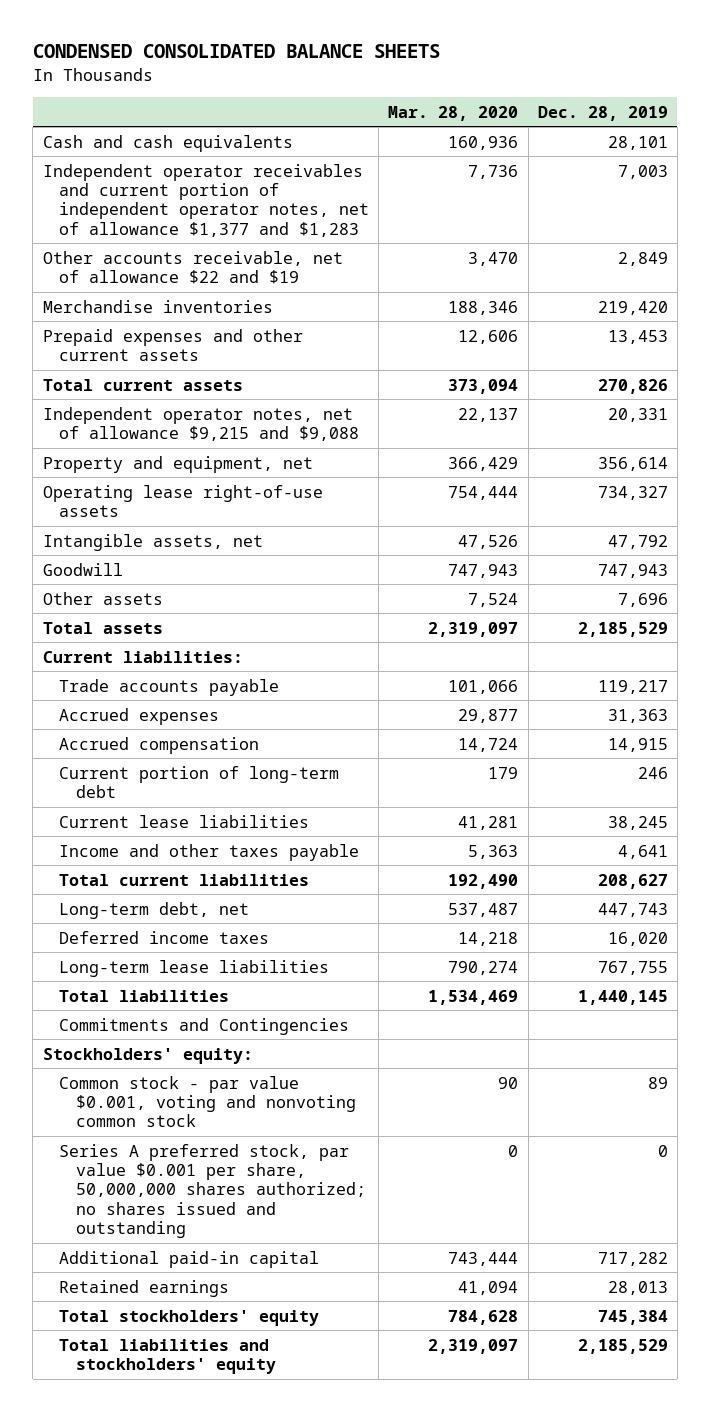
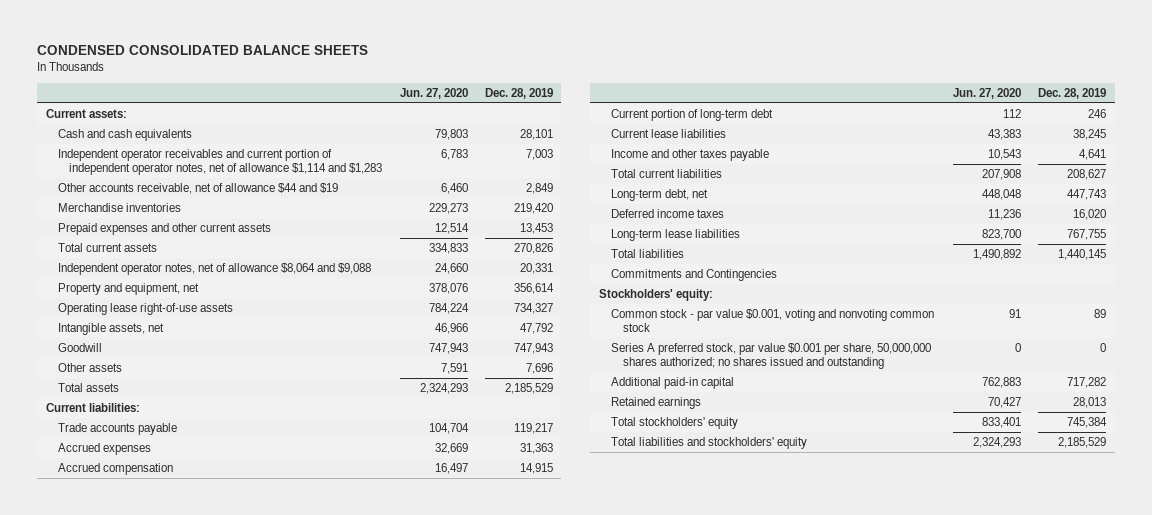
[388,105,519,121] Mar. 28, 2020 -> none
none -> [399,87,468,99] Jun. 27, 2020
none -> [45,109,127,119] Current assets:
[42,163,370,237] Independent operator receivables and current portion of independent operator notes, net of allowance $1,377 and $1,283 -> [57,149,383,175] Independent operator receivables and current portion of independent operator notes, net of allowance $1,114 and $1,283
[42,250,343,284] Other accounts receivable, net of allowance $22 and $19 -> [57,183,338,195] Other accounts receivable, net of allowance $44 and $19
[42,406,360,441] Independent operator notes, net of allowance $9,215 and $9,088 -> [57,263,371,276] Independent operator notes, net of allowance $8,064 and $9,088

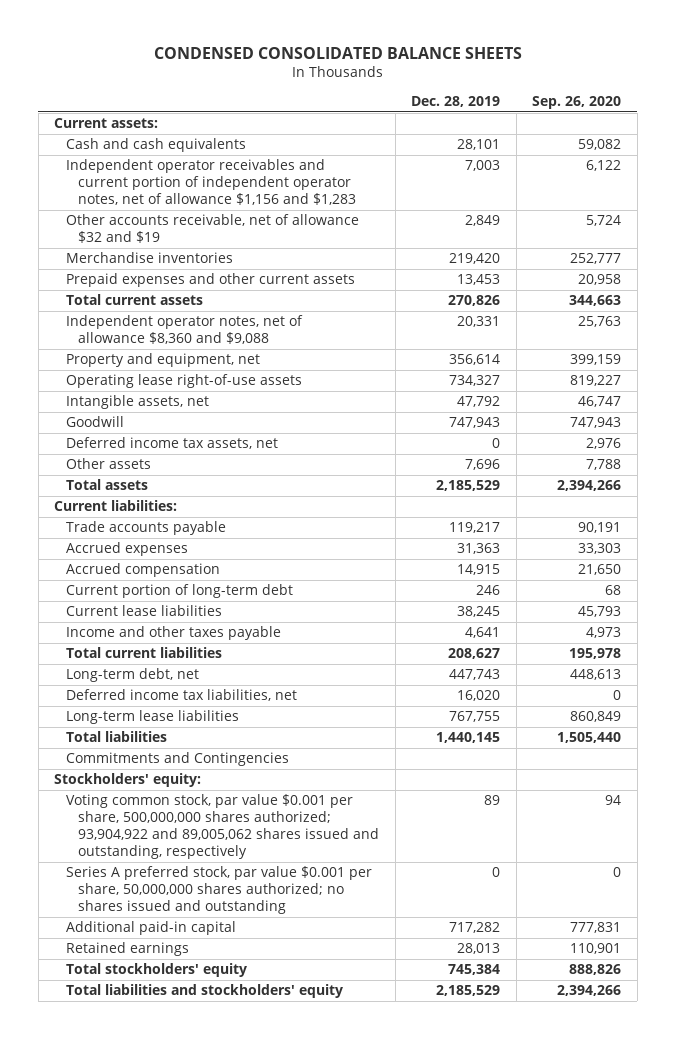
[399,87,468,99] Jun. 27, 2020 -> none
none -> [532,95,622,109] Sep. 26, 2020
[57,149,383,175] Independent operator receivables and current portion of independent operator notes, net of allowance $1,114 and $1,283 -> [66,159,357,206] Independent operator receivables and current portion of independent operator notes, net of allowance $1,156 and $1,283
[57,183,338,195] Other accounts receivable, net of allowance $44 and $19 -> [66,214,360,244] Other accounts receivable, net of allowance $32 and $19
[57,263,371,276] Independent operator notes, net of allowance $8,064 and $9,088 -> [66,315,304,345] Independent operator notes, net of allowance $8,360 and $9,088
none -> [66,437,279,450] Deferred income tax assets, net
[610,209,724,219] Deferred income taxes -> [66,689,298,702] Deferred income tax liabilities, net
[610,309,934,332] Common stock - par value $0.001, voting and nonvoting common stock -> [66,794,380,860] Voting common stock, par value $0.001 per share, 500,000,000 shares authorized; 93,904,922 and 89,005,062 shares issued and outstanding, respectively

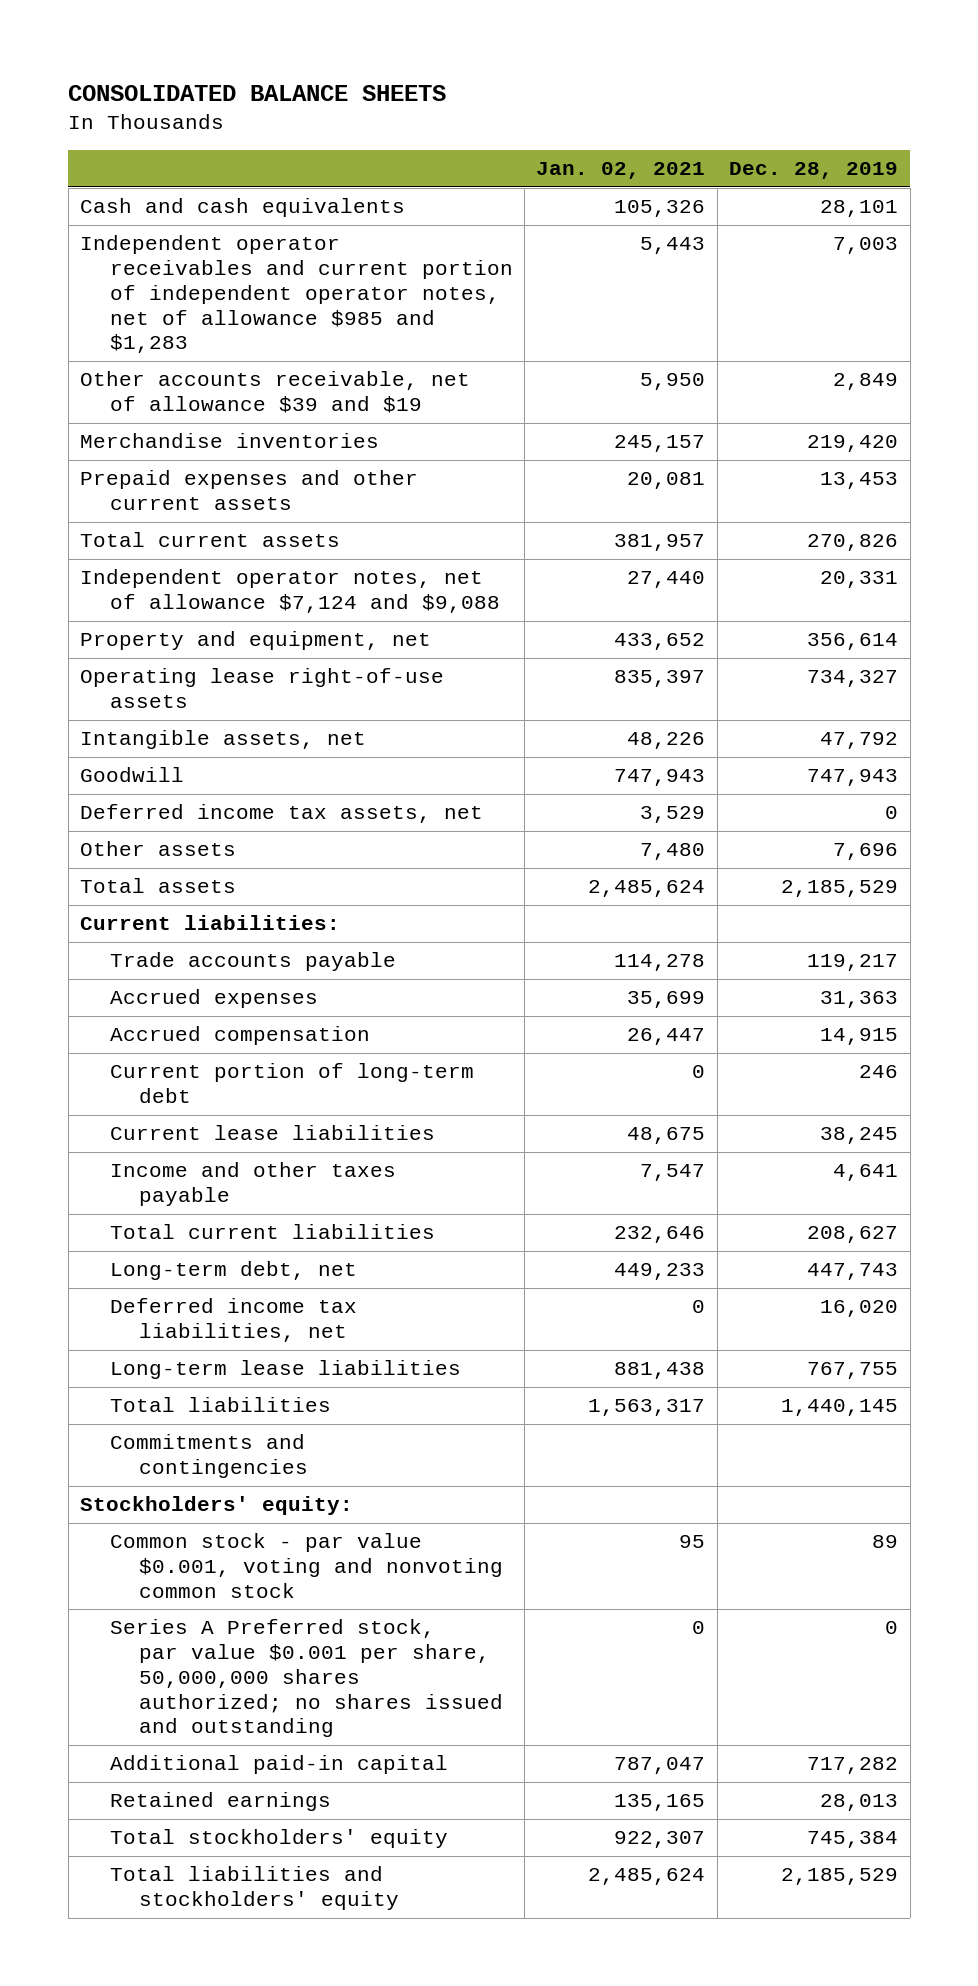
[153,47,522,60] CONDENSED CONSOLIDATED BALANCE SHEETS -> [68,84,447,101] CONSOLIDATED BALANCE SHEETS
[532,95,622,109] Sep. 26, 2020 -> none
none -> [536,162,706,180] Jan. 02, 2021
[54,118,159,129] Current assets: -> none
[66,159,357,206] Independent operator receivables and current portion of independent operator notes, net of allowance $1,156 and $1,283 -> [79,235,513,354] Independent operator receivables and current portion of independent operator notes, net of allowance $985 and $1,283
[66,214,360,244] Other accounts receivable, net of allowance $32 and $19 -> [79,371,470,414] Other accounts receivable, net of allowance $39 and $19
[66,315,304,345] Independent operator notes, net of allowance $8,360 and $9,088 -> [79,569,500,614] Independent operator notes, net of allowance $7,124 and $9,088
[66,752,290,767] Commitments and Contingencies -> [109,1434,309,1479] Commitments and contingencies
[66,794,380,860] Voting common stock, par value $0.001 per share, 500,000,000 shares authorized; 93,904,922 and 89,005,062 shares issued and outstanding, respectively -> [109,1533,504,1598] Common stock - par value $0.001, voting and nonvoting common stock
[66,866,373,915] Series A preferred stock, par value $0.001 per share, 50,000,000 shares authorized; no shares issued and outstanding -> [109,1619,504,1738] Series A Preferred stock, par value $0.001 per share, 50,000,000 shares authorized; no shares issued and outstanding

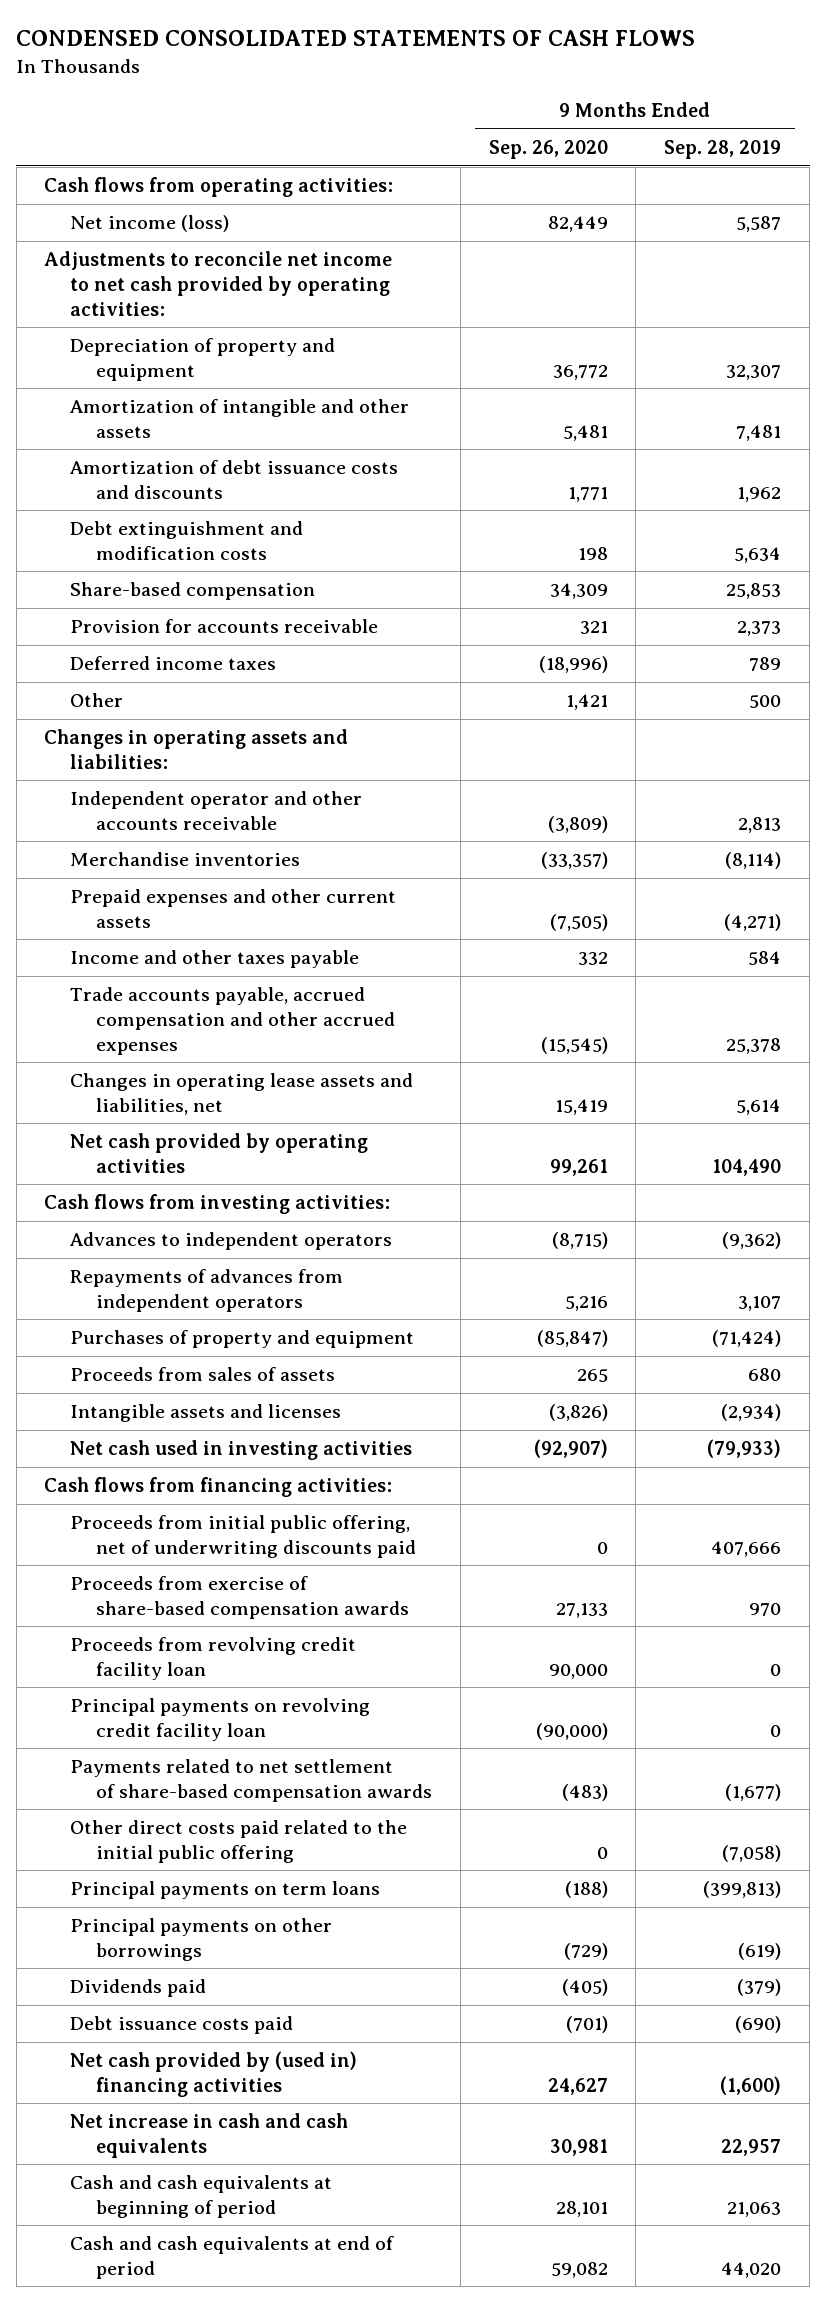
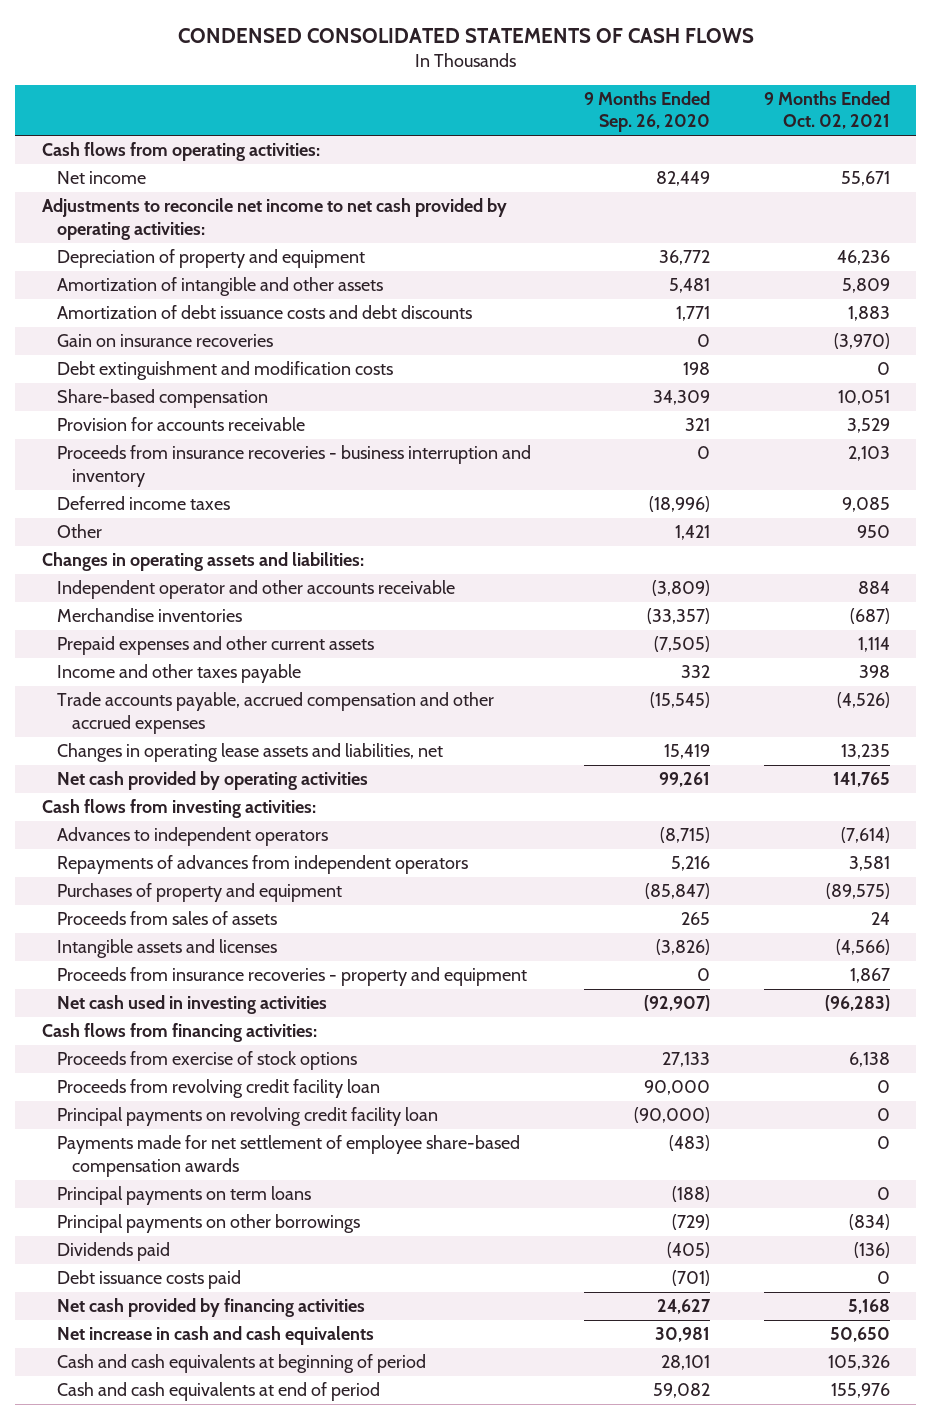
[664,139,782,159] Sep. 28, 2019 -> none
none -> [763,91,890,130] 9 Months Ended Oct. 02, 2021
[70,215,230,233] Net income (loss) -> [57,171,147,185] Net income
[70,460,399,499] Amortization of debt issuance costs and discounts -> [57,305,473,320] Amortization of debt issuance costs and debt discounts
none -> [57,334,274,348] Gain on insurance recoveries
none -> [57,445,532,487] Proceeds from insurance recoveries - business interruption and inventory
none -> [57,967,528,987] Proceeds from insurance recoveries - property and equipment
[70,1515,417,1558] Proceeds from initial public offering, net of underwriting discounts paid -> none
[70,1576,410,1619] Proceeds from exercise of share-based compensation awards -> [57,1051,358,1071] Proceeds from exercise of stock options
[70,1820,408,1863] Other direct costs paid related to the initial public offering -> none
[70,1759,433,1802] Payments related to net settlement of share-based compensation awards -> [57,1135,521,1177] Payments made for net settlement of employee share-based compensation awards
[70,2051,358,2097] Net cash provided by (used in) financing activities -> [57,1298,366,1318] Net cash provided by financing activities

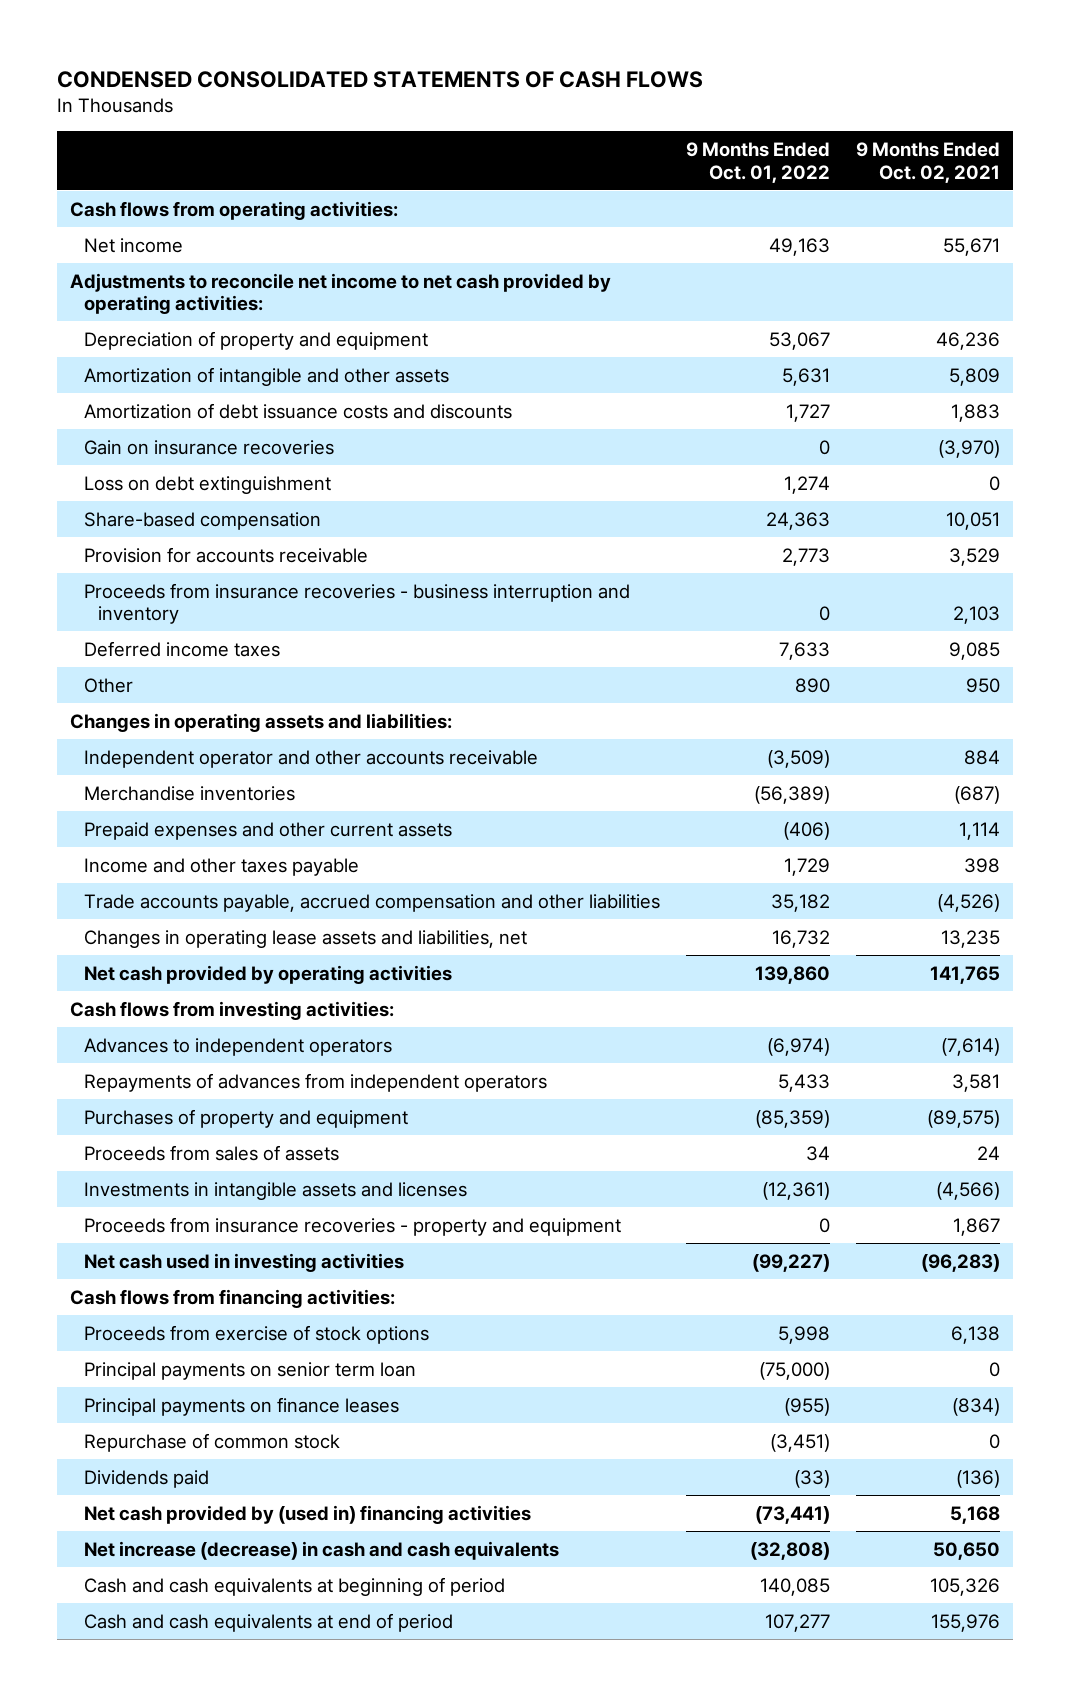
[584,91,711,133] 9 Months Ended Sep. 26, 2020 -> none
none -> [685,142,830,183] 9 Months Ended Oct. 01, 2022
[57,305,473,320] Amortization of debt issuance costs and debt discounts -> [83,402,512,419] Amortization of debt issuance costs and discounts
[57,361,394,381] Debt extinguishment and modification costs -> none
none -> [83,475,331,494] Loss on debt extinguishment
[57,692,495,734] Trade accounts payable, accrued compensation and other accrued expenses -> [83,893,660,912] Trade accounts payable, accrued compensation and other liabilities
[57,939,278,959] Intangible assets and licenses -> [83,1181,467,1200] Investments in intangible assets and licenses
[57,1079,381,1099] Proceeds from revolving credit facility loan -> none
[57,1107,439,1127] Principal payments on revolving credit facility loan -> none
[57,1135,521,1177] Payments made for net settlement of employee share-based compensation awards -> none
[57,1186,312,1206] Principal payments on term loans -> [83,1361,416,1380] Principal payments on senior term loan
[57,1214,361,1234] Principal payments on other borrowings -> [83,1396,399,1416] Principal payments on finance leases
none -> [83,1432,340,1452] Repurchase of common stock
[57,1270,242,1290] Debt issuance costs paid -> none
[57,1298,366,1318] Net cash provided by financing activities -> [83,1504,531,1524] Net cash provided by (used in) financing activities
[57,1326,375,1346] Net increase in cash and cash equivalents -> [83,1540,559,1560] Net increase (decrease) in cash and cash equivalents

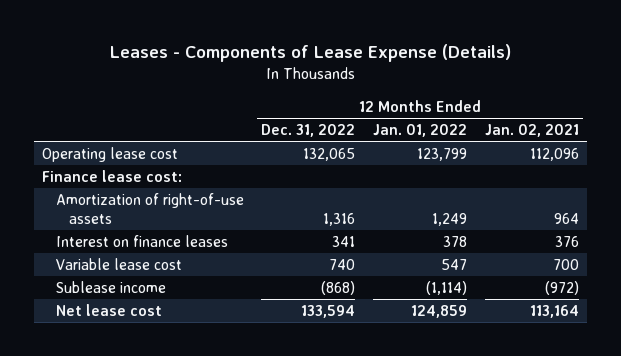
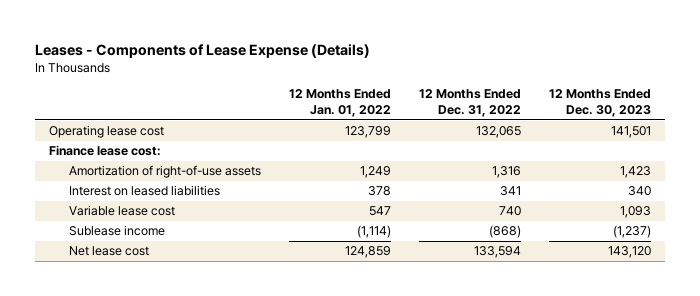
[484,123,579,137] Jan. 02, 2021 -> none
none -> [549,89,652,118] 12 Months Ended Dec. 30, 2023
[55,234,228,247] Interest on finance leases -> [68,185,220,197] Interest on leased liabilities

